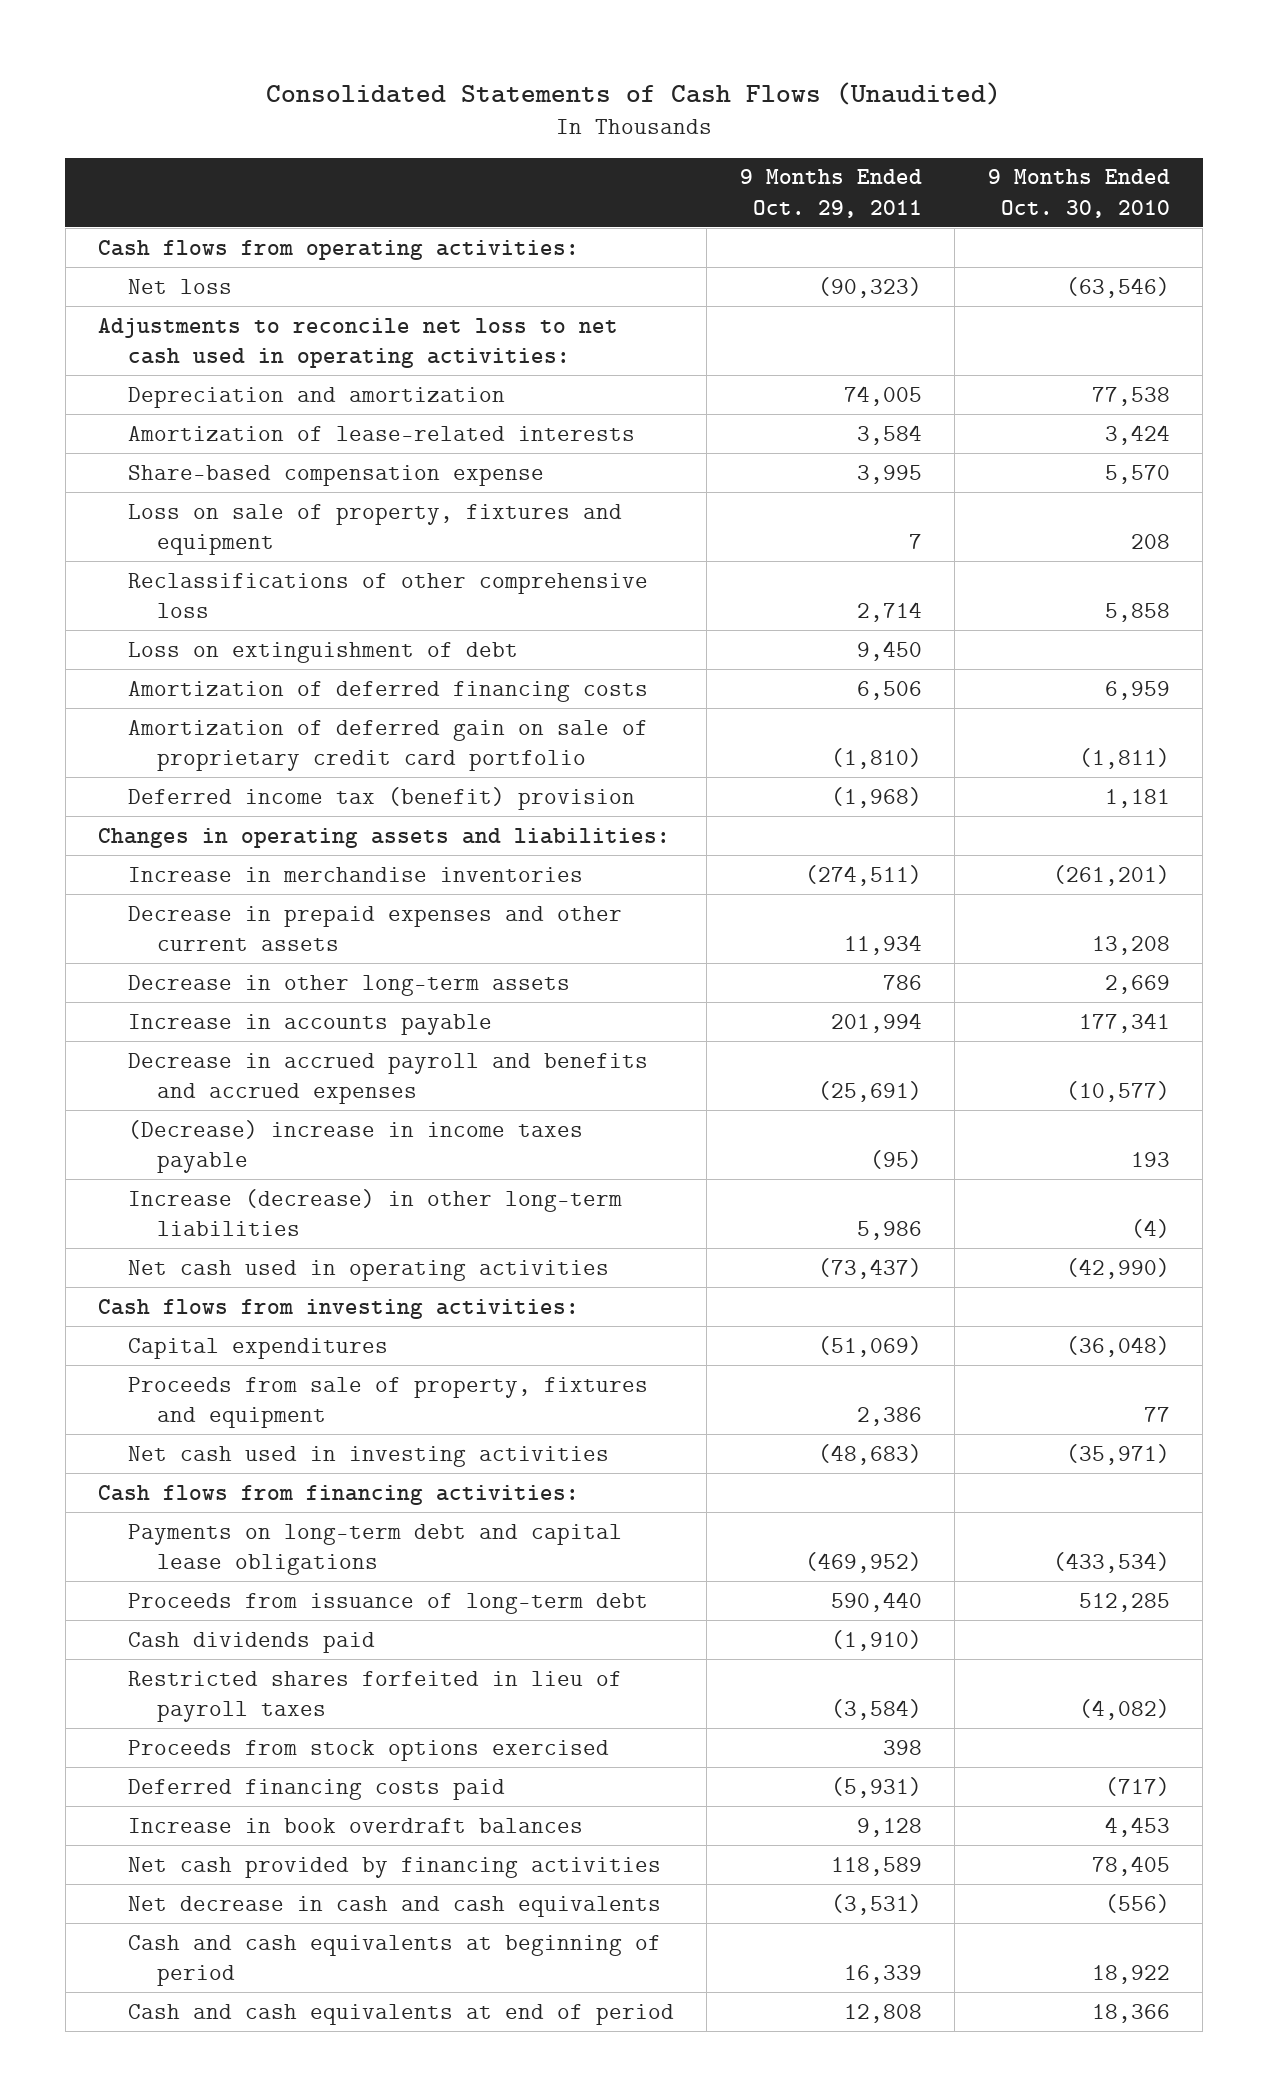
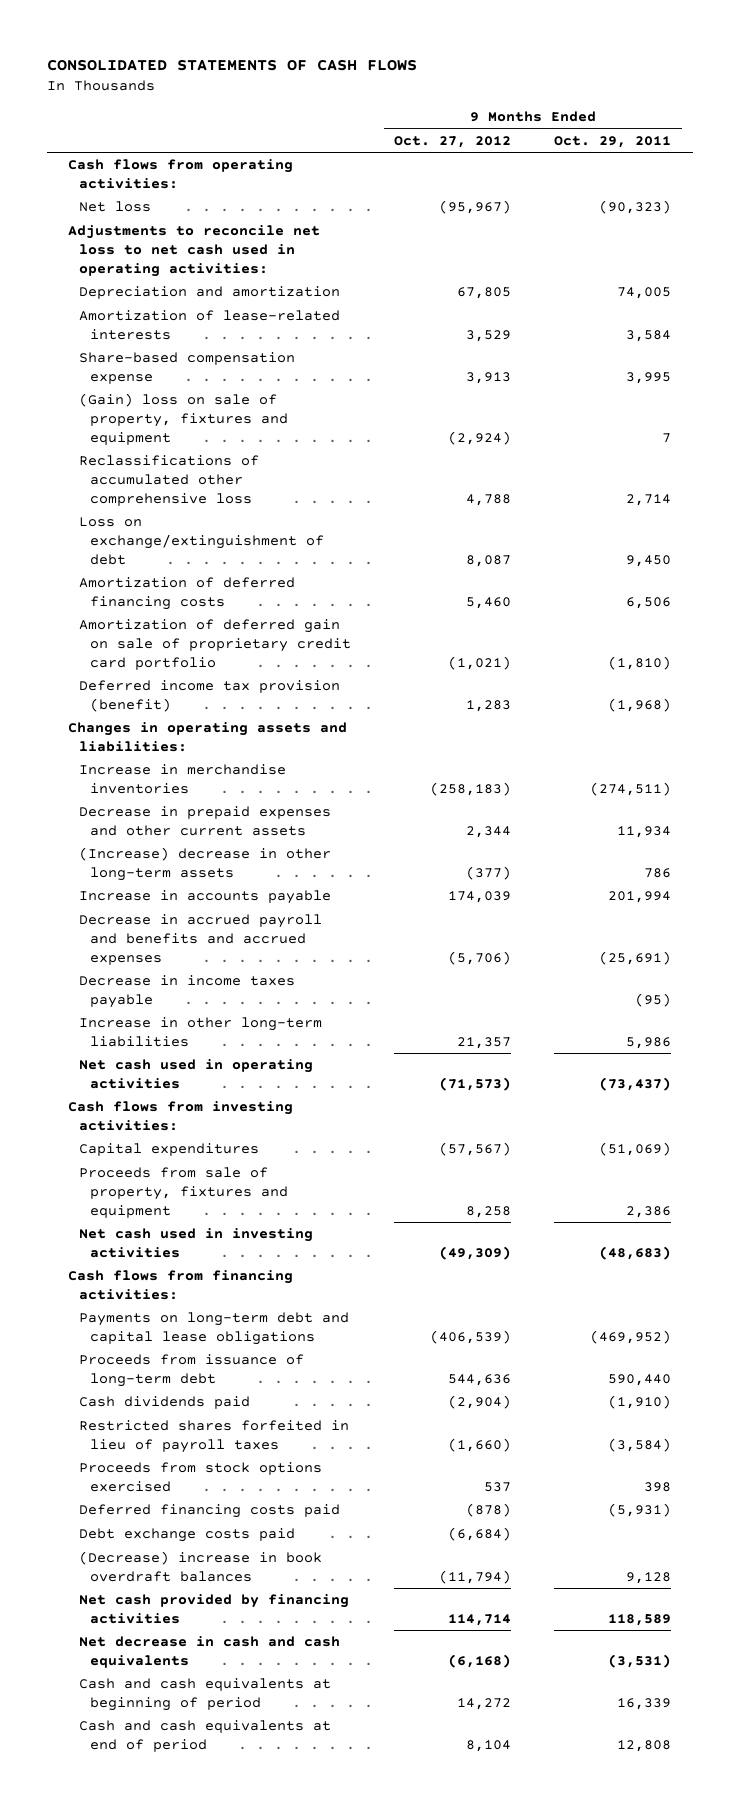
[266,82,1002,106] Consolidated Statements of Cash Flows (Unaudited) -> [46,58,417,71] CONSOLIDATED STATEMENTS OF CASH FLOWS
[987,169,1170,218] 9 Months Ended Oct. 30, 2010 -> none
none -> [394,135,512,148] Oct. 27, 2012
[127,503,622,555] Loss on sale of property, fixtures and equipment -> [79,393,289,445] (Gain) loss on sale of property, fixtures and equipment
[127,572,648,618] Reclassifications of other comprehensive loss -> [79,455,260,506] Reclassifications of accumulated other comprehensive loss
[127,641,518,663] Loss on extinguishment of debt -> [79,517,325,565] Loss on exchange/extinguishment of debt
[127,786,635,810] Deferred income tax (benefit) provision -> [79,680,341,713] Deferred income tax provision (benefit)
[127,974,570,996] Decrease in other long-term assets -> [79,847,332,882] (Increase) decrease in other long-term assets
[127,1119,583,1173] (Decrease) increase in income taxes payable -> [79,975,296,1009] Decrease in income taxes payable
[127,1188,622,1236] Increase (decrease) in other long-term liabilities -> [79,1017,323,1048] Increase in other long-term liabilities
none -> [79,1528,296,1543] Debt exchange costs paid
[127,1817,583,1833] Increase in book overdraft balances -> [79,1551,323,1583] (Decrease) increase in book overdraft balances

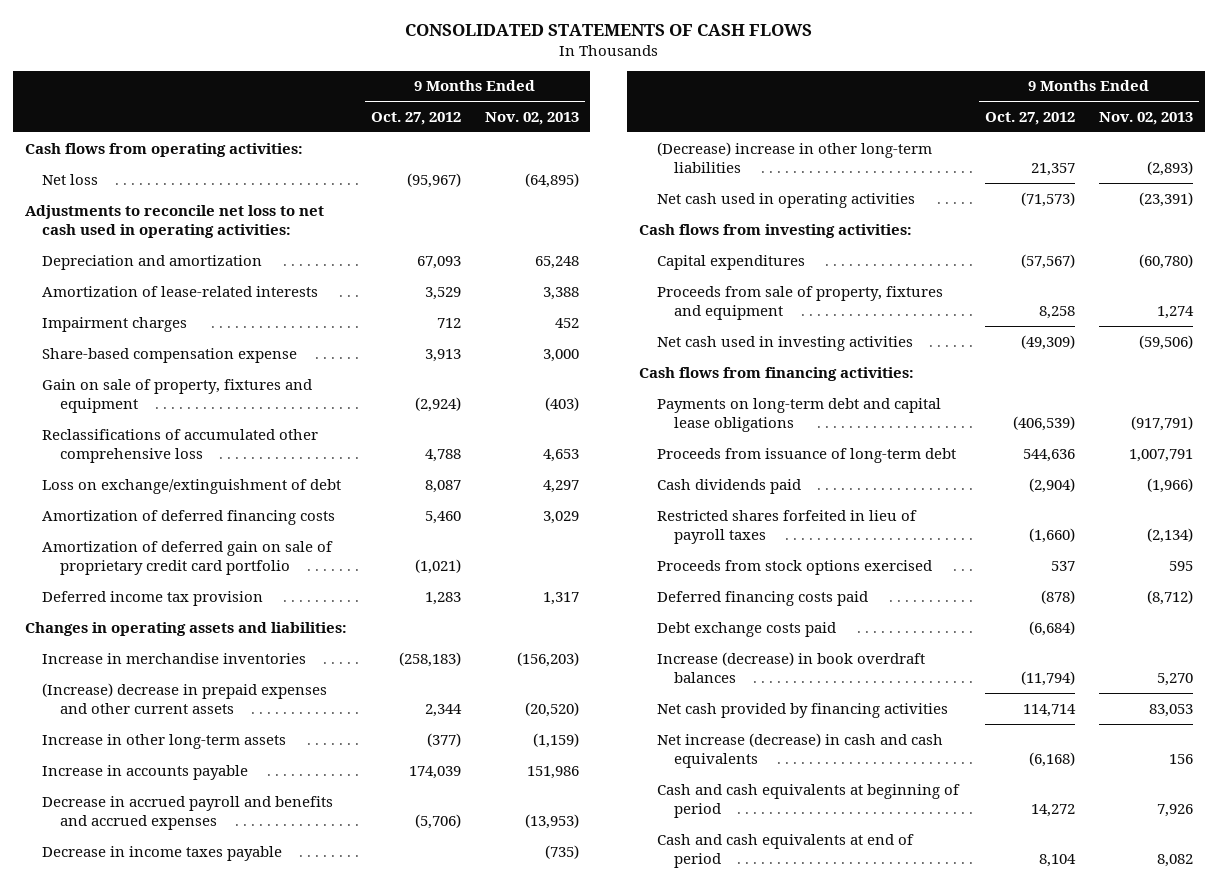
[554,135,672,148] Oct. 29, 2011 -> none
none -> [484,111,579,125] Nov. 02, 2013
[457,287,512,300] 67,805 -> [416,255,461,269] 67,093
none -> [42,316,188,332] Impairment charges
[79,393,289,445] (Gain) loss on sale of property, fixtures and equipment -> [42,378,313,413] Gain on sale of property, fixtures and equipment
[79,680,341,713] Deferred income tax provision (benefit) -> [42,590,264,606] Deferred income tax provision
[79,806,332,837] Decrease in prepaid expenses and other current assets -> [42,682,328,714] (Increase) decrease in prepaid expenses and other current assets
[79,847,332,882] (Increase) decrease in other long-term assets -> [42,733,287,749] Increase in other long-term assets
[79,1017,323,1048] Increase in other long-term liabilities -> [656,141,932,173] (Decrease) increase in other long-term liabilities
[79,1551,323,1583] (Decrease) increase in book overdraft balances -> [656,651,925,683] Increase (decrease) in book overdraft balances
[79,1636,341,1669] Net decrease in cash and cash equivalents -> [656,732,943,768] Net increase (decrease) in cash and cash equivalents

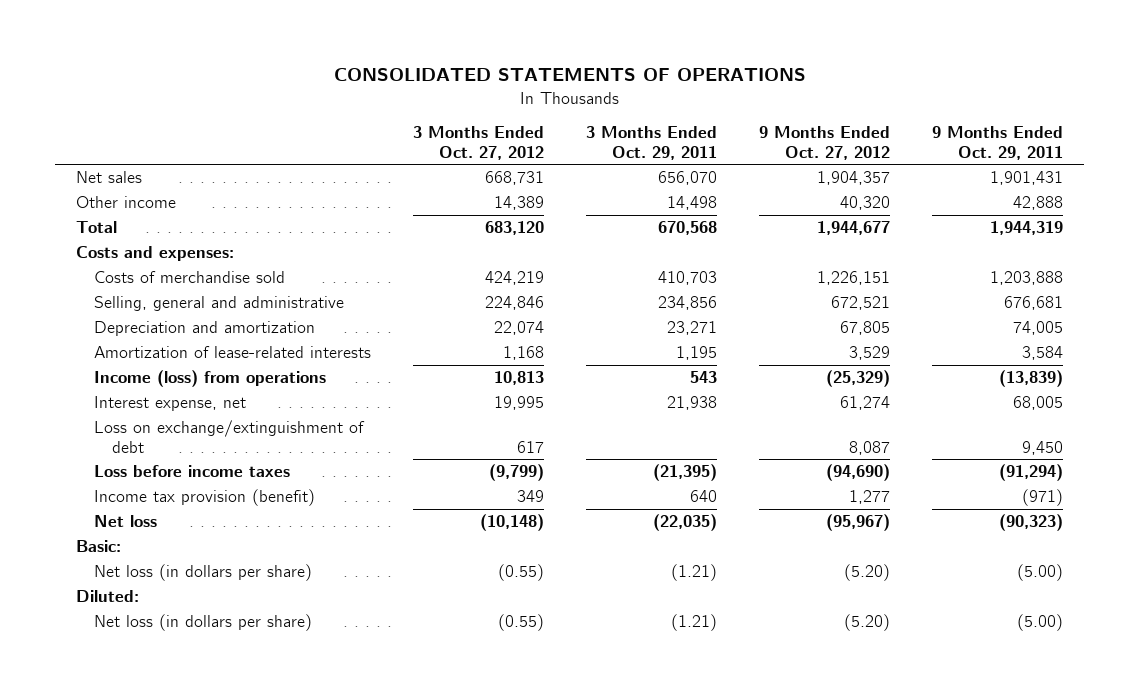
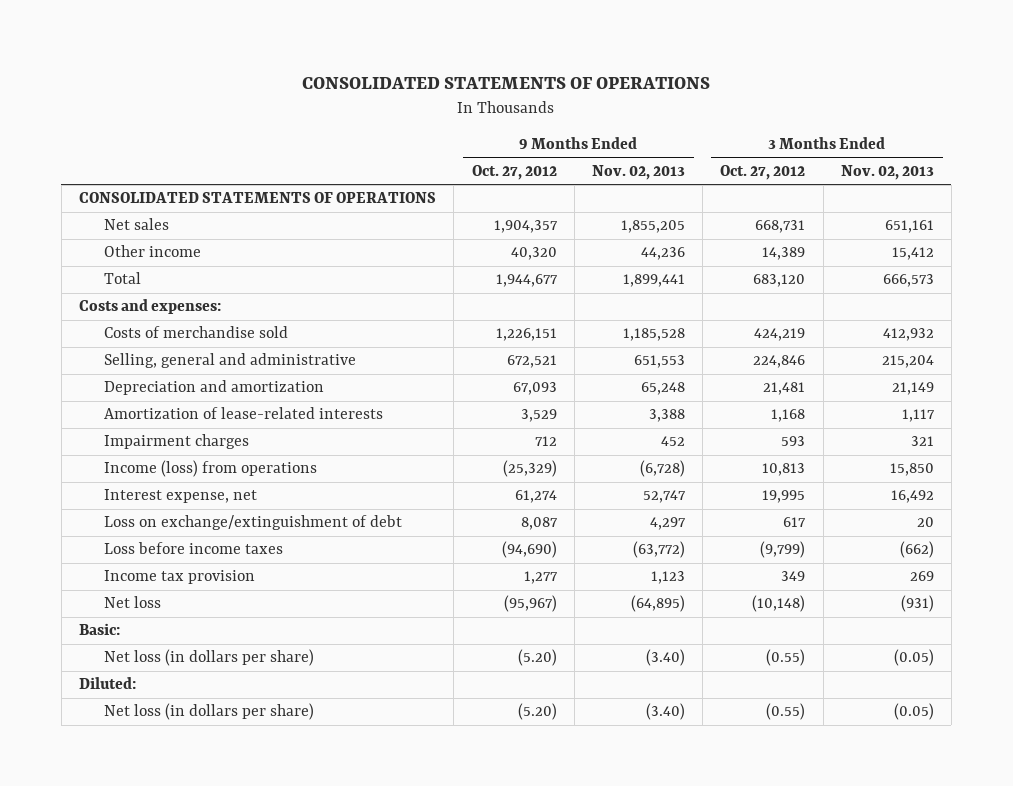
[585,126,717,160] 3 Months Ended Oct. 29, 2011 -> none
[931,126,1063,160] 9 Months Ended Oct. 29, 2011 -> none
none -> [591,164,685,180] Nov. 02, 2013
none -> [840,164,934,180] Nov. 02, 2013
none -> [79,192,437,204] CONSOLIDATED STATEMENTS OF OPERATIONS
[494,321,545,336] 22,074 -> [763,382,806,396] 21,481
[839,321,890,336] 67,805 -> [512,382,557,396] 67,093
none -> [104,434,250,450] Impairment charges
[94,489,316,507] Income tax provision (benefit) -> [104,570,256,585] Income tax provision

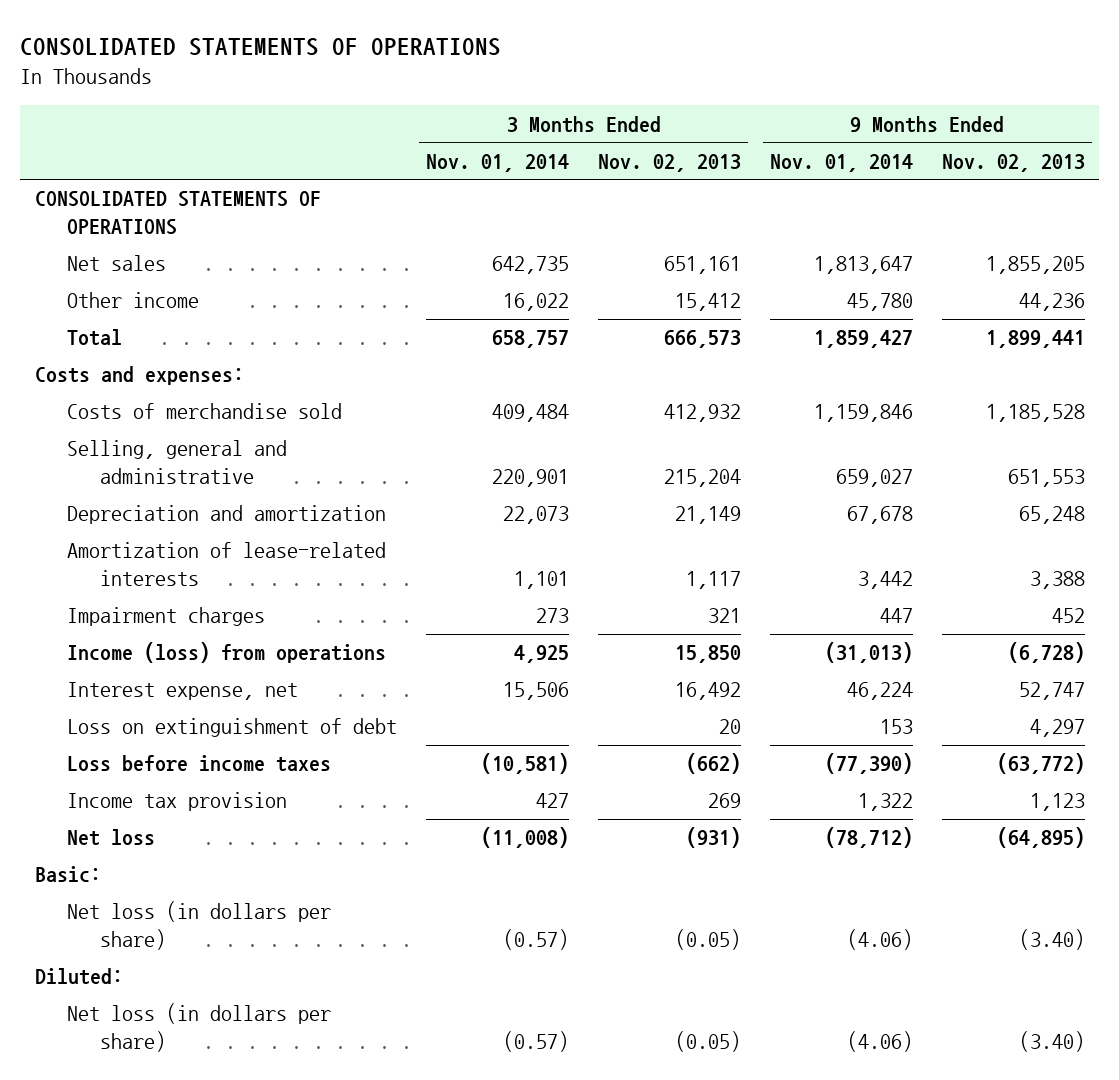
[471,164,557,180] Oct. 27, 2012 -> none
[720,164,806,180] Oct. 27, 2012 -> none
none -> [426,153,570,172] Nov. 01, 2014
none -> [769,153,913,172] Nov. 01, 2014
[104,515,403,531] Loss on exchange/extinguishment of debt -> [67,718,398,738] Loss on extinguishment of debt

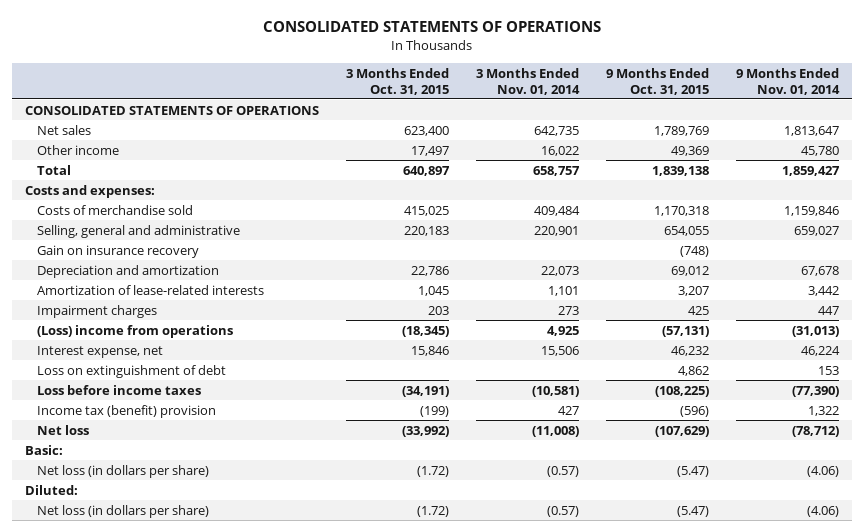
[598,153,742,172] Nov. 02, 2013 -> none
[941,153,1085,172] Nov. 02, 2013 -> none
none -> [345,67,449,95] 3 Months Ended Oct. 31, 2015
none -> [605,67,709,95] 9 Months Ended Oct. 31, 2015
none -> [37,244,200,258] Gain on insurance recovery
[67,642,387,664] Income (loss) from operations -> [37,324,234,338] (Loss) income from operations
[67,792,288,812] Income tax provision -> [37,404,217,418] Income tax (benefit) provision

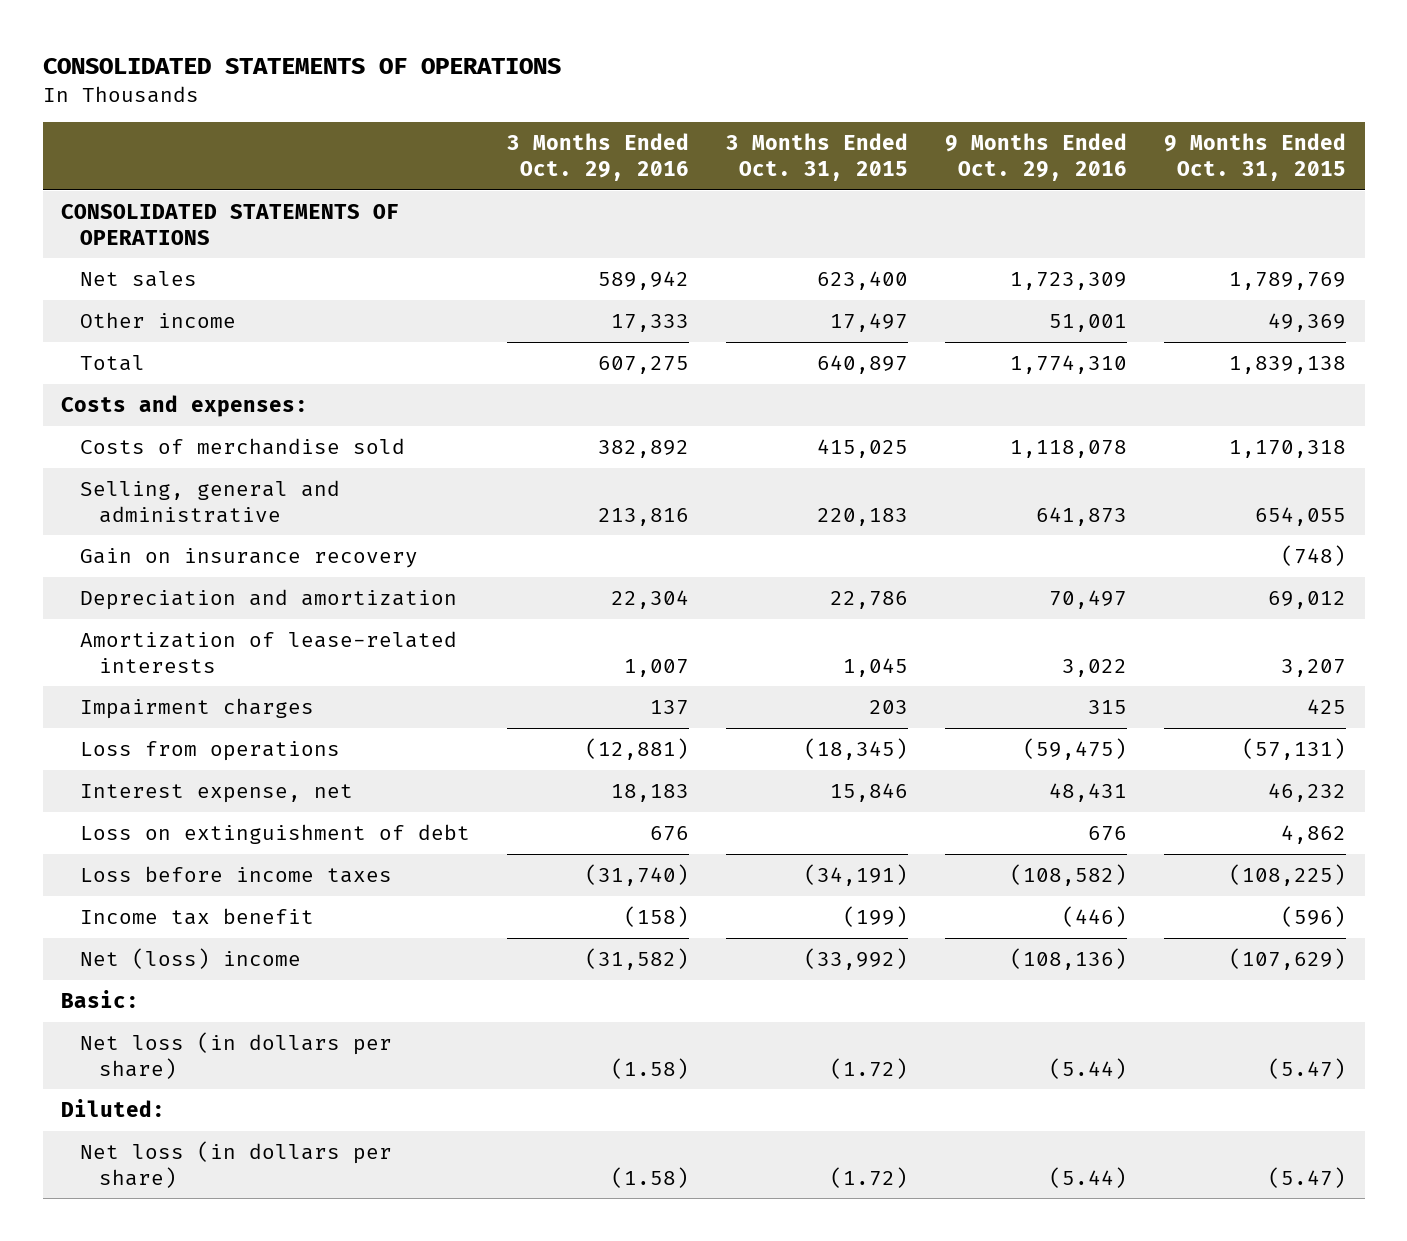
[475,67,580,95] 3 Months Ended Nov. 01, 2014 -> none
[735,67,840,95] 9 Months Ended Nov. 01, 2014 -> none
none -> [507,133,690,181] 3 Months Ended Oct. 29, 2016
none -> [945,133,1128,181] 9 Months Ended Oct. 29, 2016
[37,324,234,338] (Loss) income from operations -> [80,740,341,761] Loss from operations
[37,404,217,418] Income tax (benefit) provision -> [80,907,315,925] Income tax benefit
[37,424,90,435] Net loss -> [80,947,302,969] Net (loss) income

